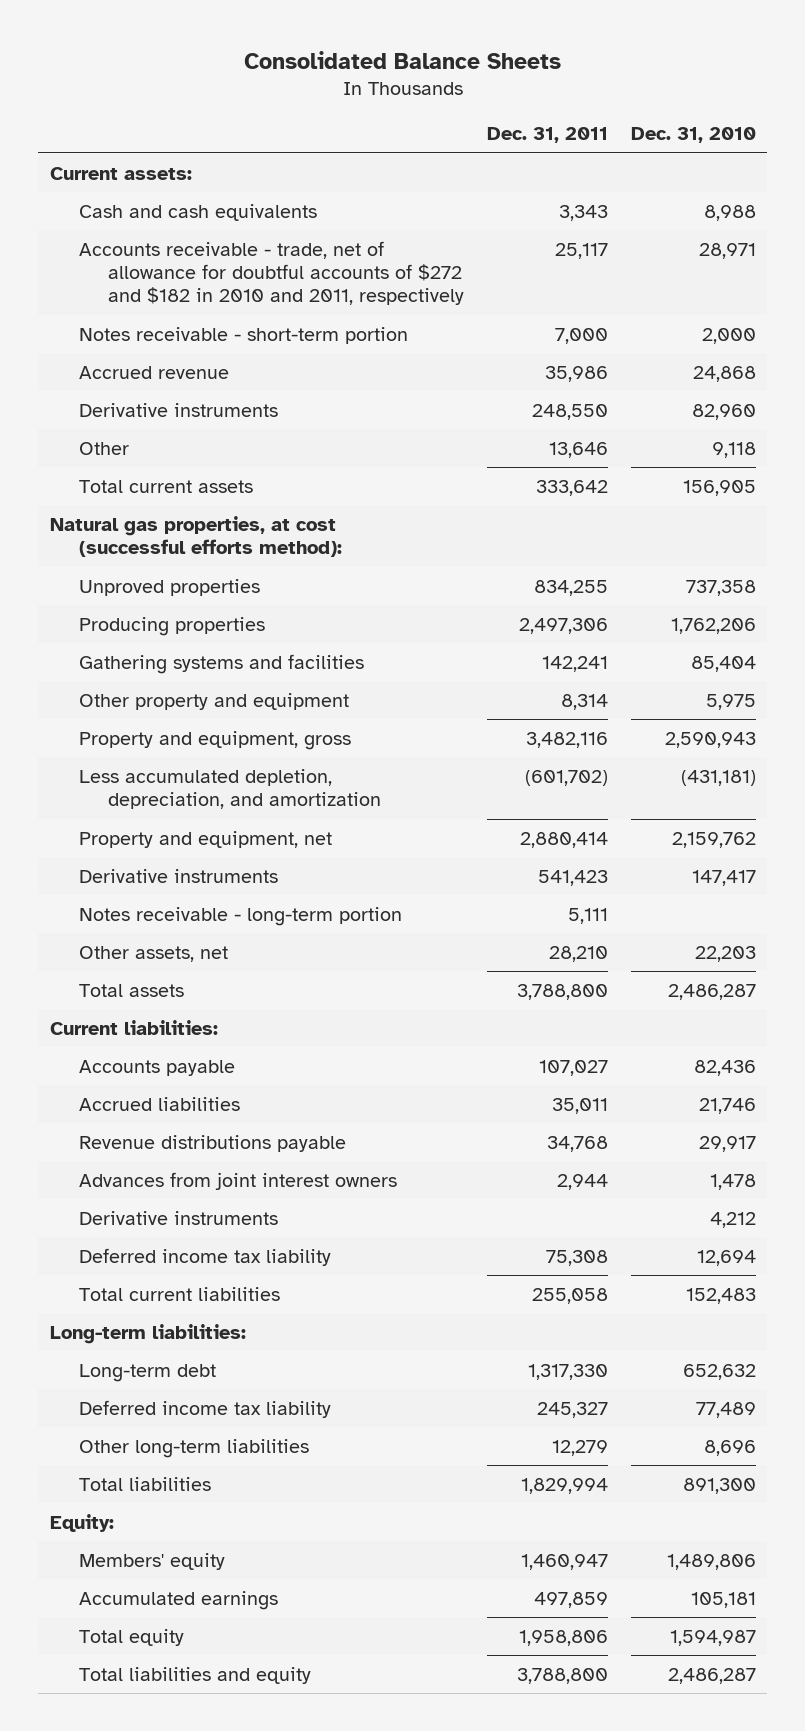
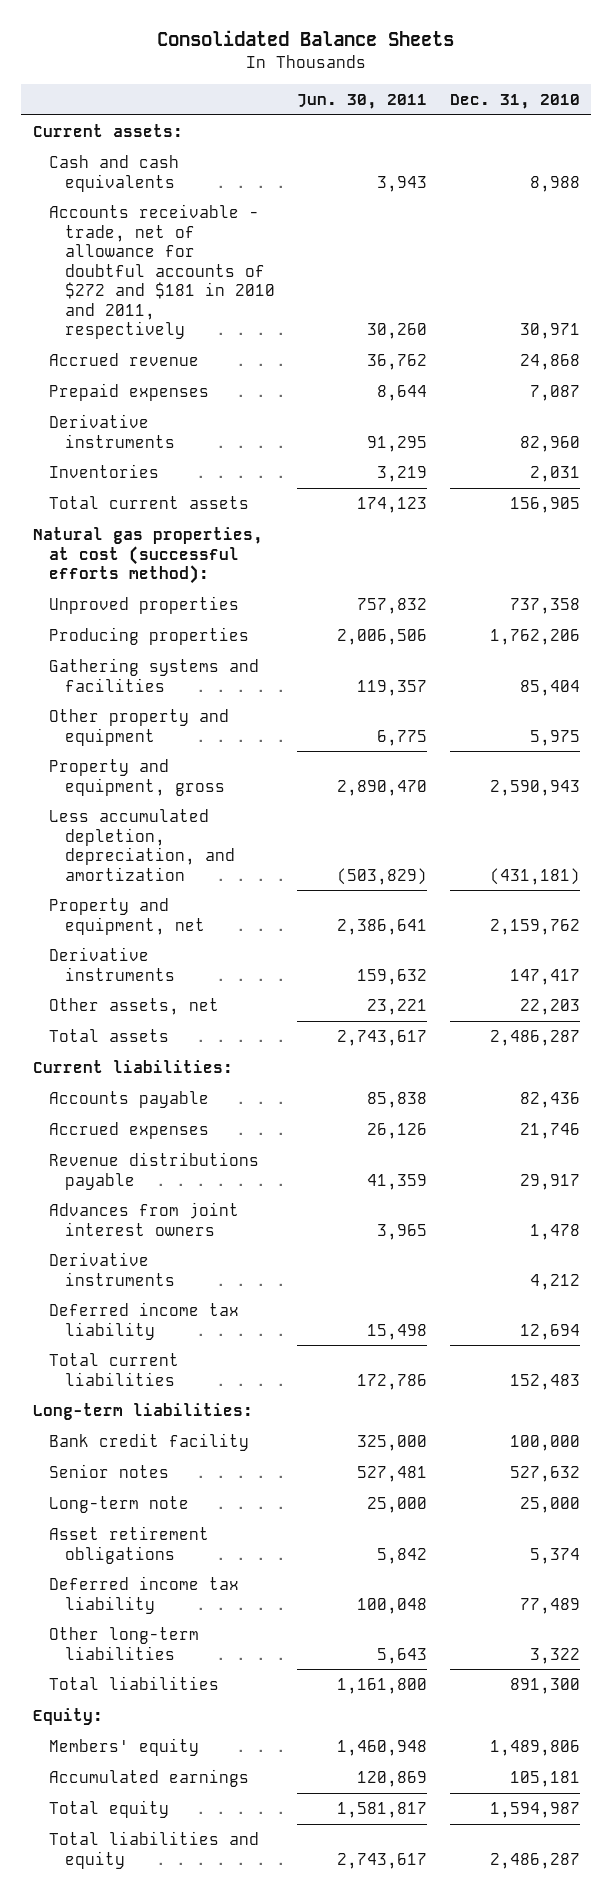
[487,127,609,144] Dec. 31, 2011 -> none
none -> [297,94,428,110] Jun. 30, 2011
[79,326,409,344] Notes receivable - short-term portion -> none
[79,240,465,306] Accounts receivable - trade, net of allowance for doubtful accounts of $272 and $182 in 2010 and 2011, respectively -> [48,203,275,340] Accounts receivable - trade, net of allowance for doubtful accounts of $272 and $181 in 2010 and 2011, respectively
[698,242,756,259] 28,971 -> [519,323,580,340] 30,971
none -> [48,382,209,401] Prepaid expenses
[79,441,130,455] Other -> none
none -> [48,463,159,478] Inventories
[79,906,403,926] Notes receivable - long-term portion -> none
[79,1096,241,1111] Accrued liabilities -> [48,1121,209,1139] Accrued expenses
none -> [48,1432,249,1451] Bank credit facility
none -> [48,1463,169,1478] Senior notes
[79,1363,217,1382] Long-term debt -> [48,1495,189,1513] Long-term note
[682,1363,756,1380] 652,632 -> [519,1496,580,1513] 25,000
none -> [48,1525,209,1564] Asset retirement obligations
[703,1439,756,1456] 8,696 -> [529,1647,580,1664] 3,322

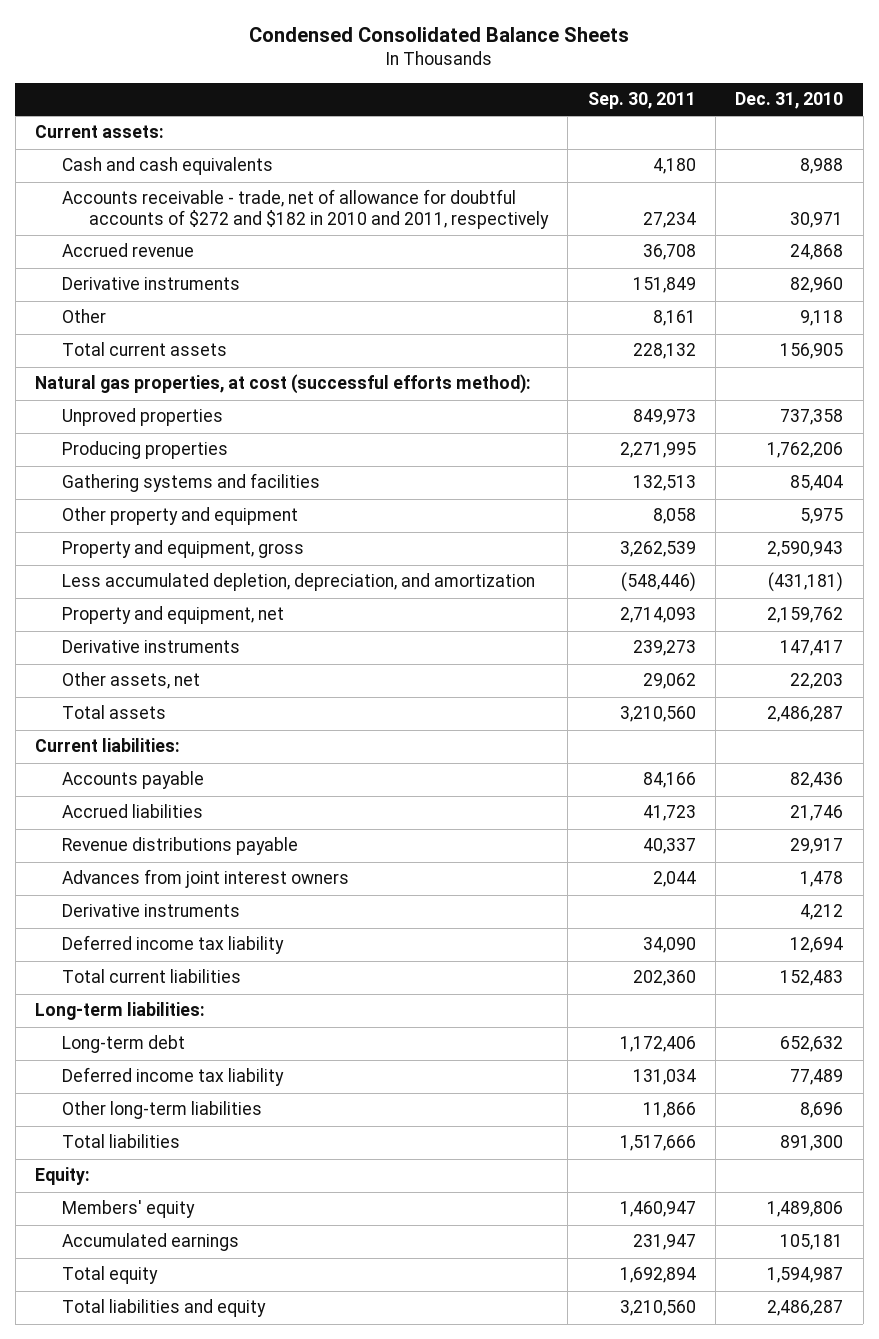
[157,30,455,47] Consolidated Balance Sheets -> [249,27,630,43] Condensed Consolidated Balance Sheets
[297,94,428,110] Jun. 30, 2011 -> none
none -> [587,92,696,110] Sep. 30, 2011
[48,203,275,340] Accounts receivable - trade, net of allowance for doubtful accounts of $272 and $181 in 2010 and 2011, respectively -> [62,189,550,230] Accounts receivable - trade, net of allowance for doubtful accounts of $272 and $182 in 2010 and 2011, respectively
[48,382,209,401] Prepaid expenses -> none
[48,463,159,478] Inventories -> none
none -> [62,309,107,324] Other
[48,1121,209,1139] Accrued expenses -> [62,804,204,819] Accrued liabilities
[48,1432,249,1451] Bank credit facility -> none
[48,1463,169,1478] Senior notes -> none
[48,1525,209,1564] Asset retirement obligations -> none
[48,1495,189,1513] Long-term note -> [62,1035,186,1054] Long-term debt
[519,1496,580,1513] 25,000 -> [780,1036,844,1053] 652,632
[529,1647,580,1664] 3,322 -> [800,1102,844,1119] 8,696

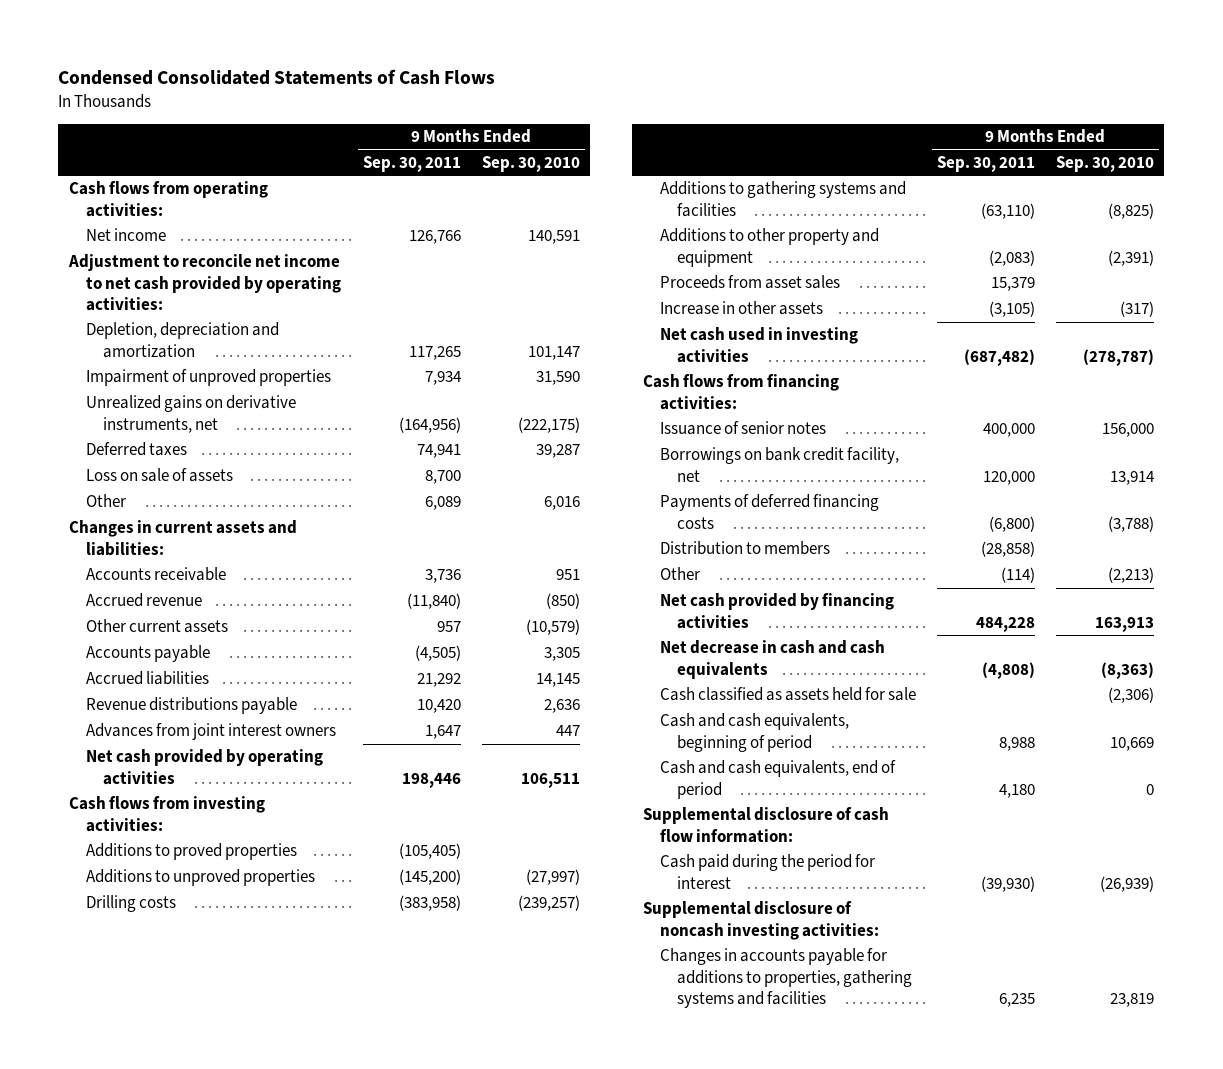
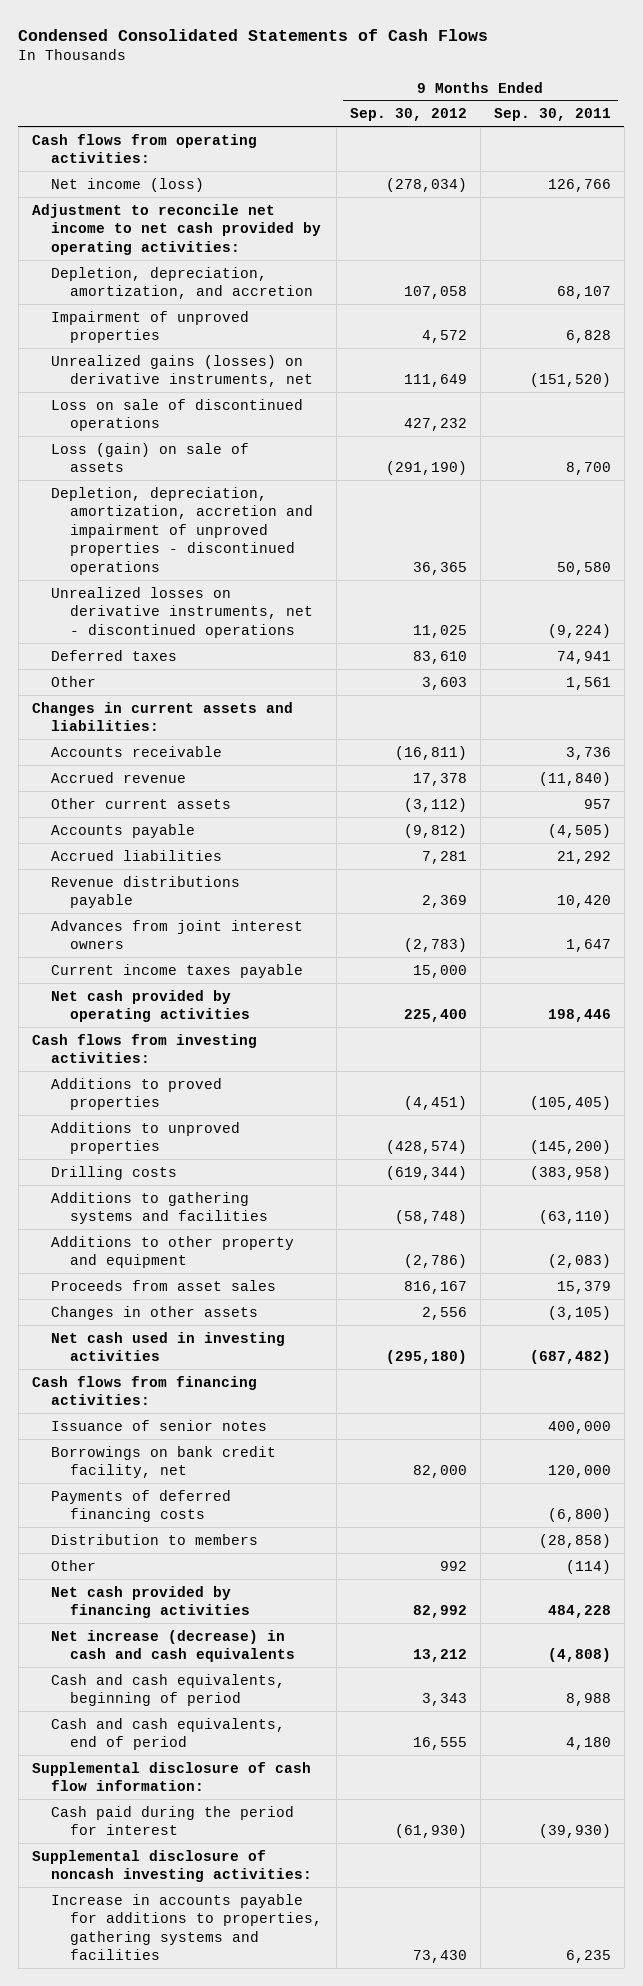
[481,155,580,172] Sep. 30, 2010 -> none
none -> [349,108,467,122] Sep. 30, 2012
[85,228,166,242] Net income -> [51,177,205,192] Net income (loss)
[85,322,279,358] Depletion, depreciation and amortization -> [51,266,314,300] Depletion, depreciation, amortization, and accretion
[408,345,461,360] 117,265 -> [556,286,611,300] 68,107
[424,371,461,386] 7,934 -> [565,330,611,344] 6,828
[85,395,296,433] Unrealized gains on derivative instruments, net -> [51,354,314,388] Unrealized gains (losses) on derivative instruments, net
[398,416,461,433] (164,956) -> [529,373,611,388] (151,520)
none -> [51,398,304,432] Loss on sale of discontinued operations
none -> [51,442,250,473] Loss (gain) on sale of assets
none -> [51,486,314,575] Depletion, depreciation, amortization, accretion and impairment of unproved properties - discontinued operations
none -> [51,586,314,638] Unrealized losses on derivative instruments, net - discontinued operations
[85,468,233,483] Loss on sale of assets -> none
[424,496,461,511] 6,089 -> [565,676,611,690] 1,561
none -> [51,963,304,978] Current income taxes payable
[659,301,823,316] Increase in other assets -> [51,1305,259,1320] Changes in other assets
[659,687,916,702] Cash classified as assets held for sale -> none
[659,640,885,679] Net decrease in cash and cash equivalents -> [51,1629,296,1663] Net increase (decrease) in cash and cash equivalents
[659,948,912,1009] Changes in accounts payable for additions to properties, gathering systems and facilities -> [51,1893,323,1961] Increase in accounts payable for additions to properties, gathering systems and facilities

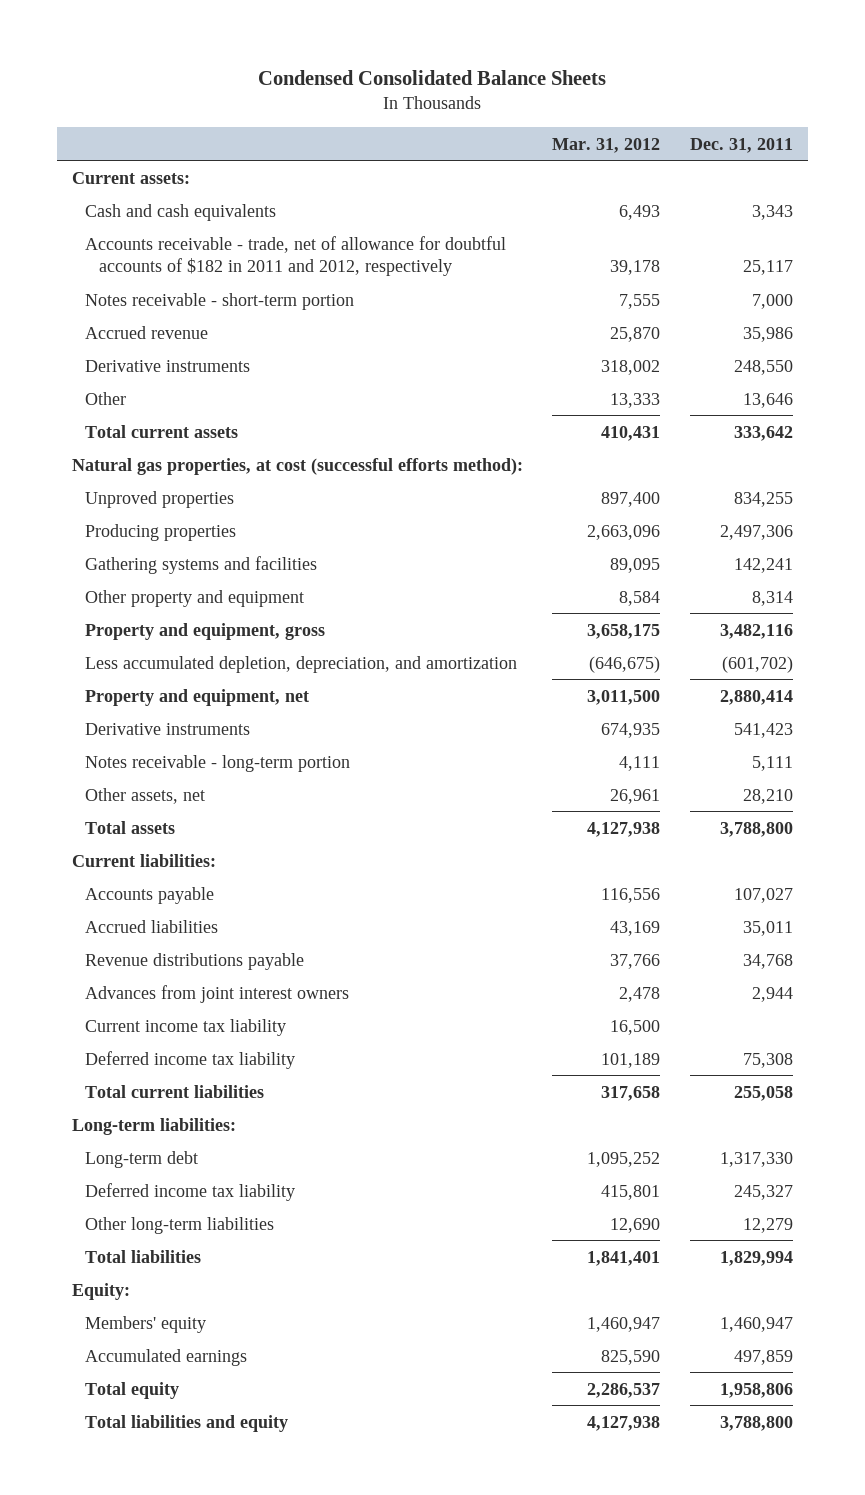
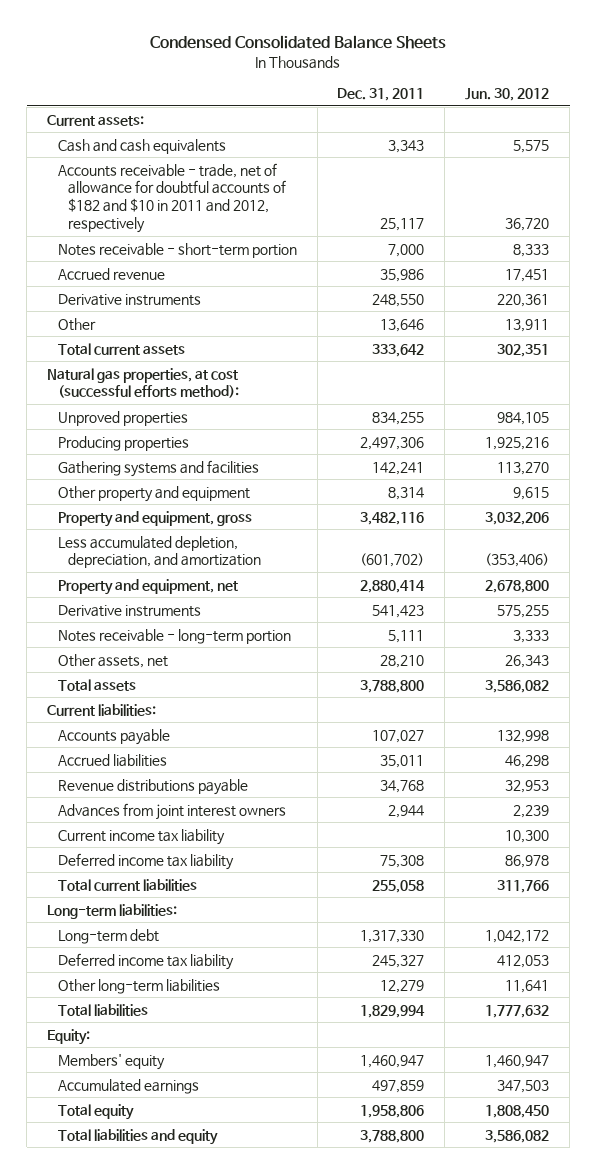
[552,137,661,153] Mar. 31, 2012 -> none
none -> [465,88,550,102] Jun. 30, 2012
[85,235,507,277] Accounts receivable - trade, net of allowance for doubtful accounts of $182 in 2011 and 2012, respectively -> [57,162,286,233] Accounts receivable - trade, net of allowance for doubtful accounts of $182 and $10 in 2011 and 2012, respectively

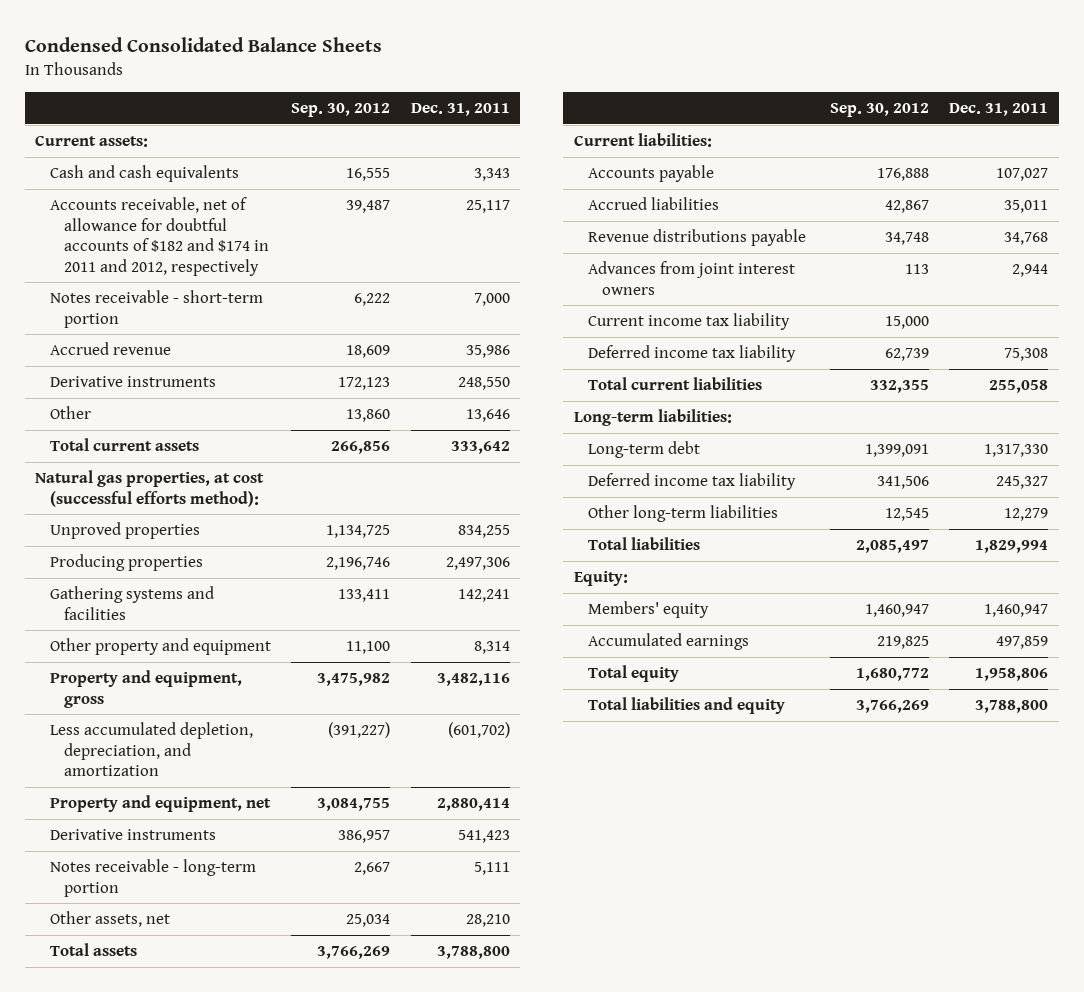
[465,88,550,102] Jun. 30, 2012 -> none
none -> [291,103,391,118] Sep. 30, 2012
[57,162,286,233] Accounts receivable - trade, net of allowance for doubtful accounts of $182 and $10 in 2011 and 2012, respectively -> [49,197,270,276] Accounts receivable, net of allowance for doubtful accounts of $182 and $174 in 2011 and 2012, respectively

